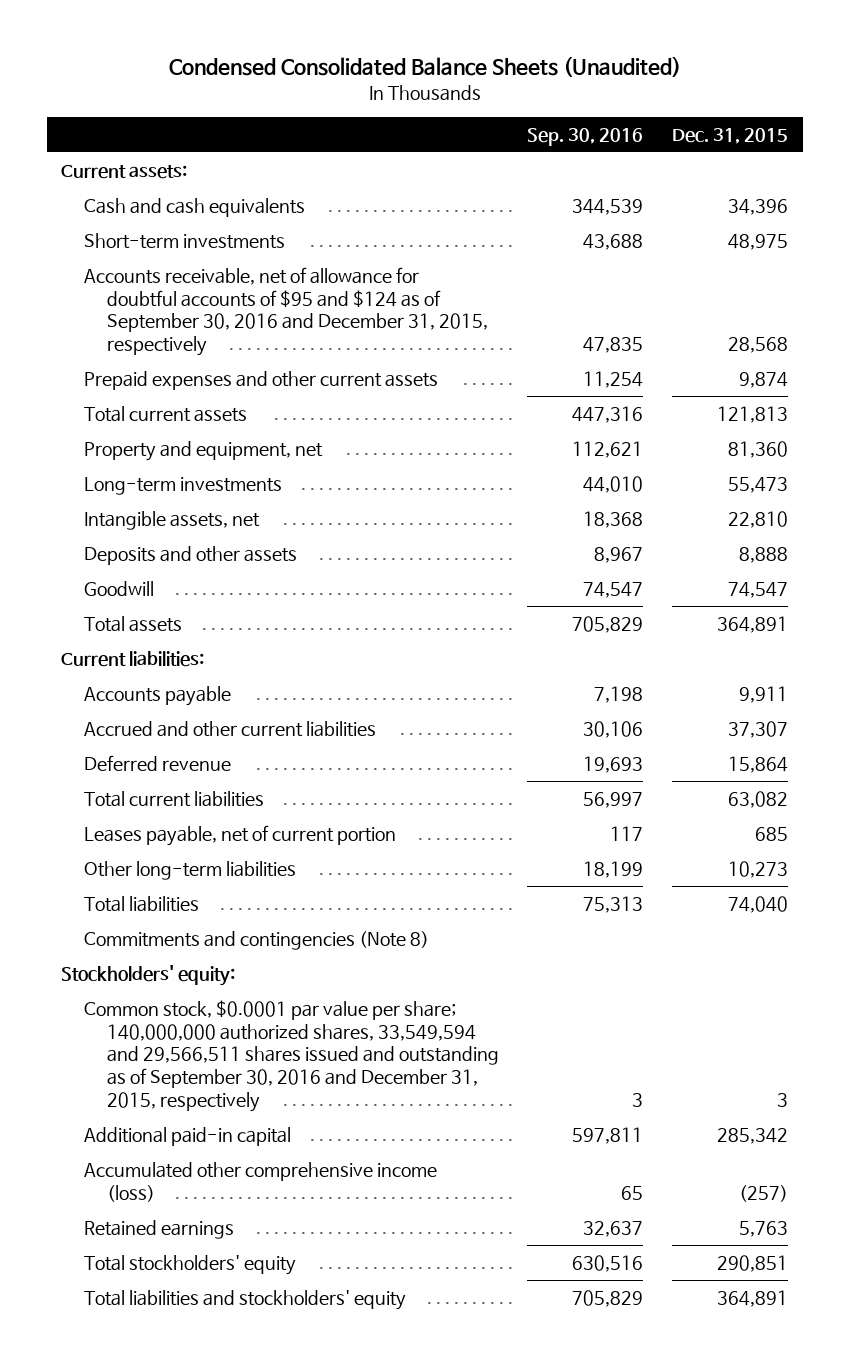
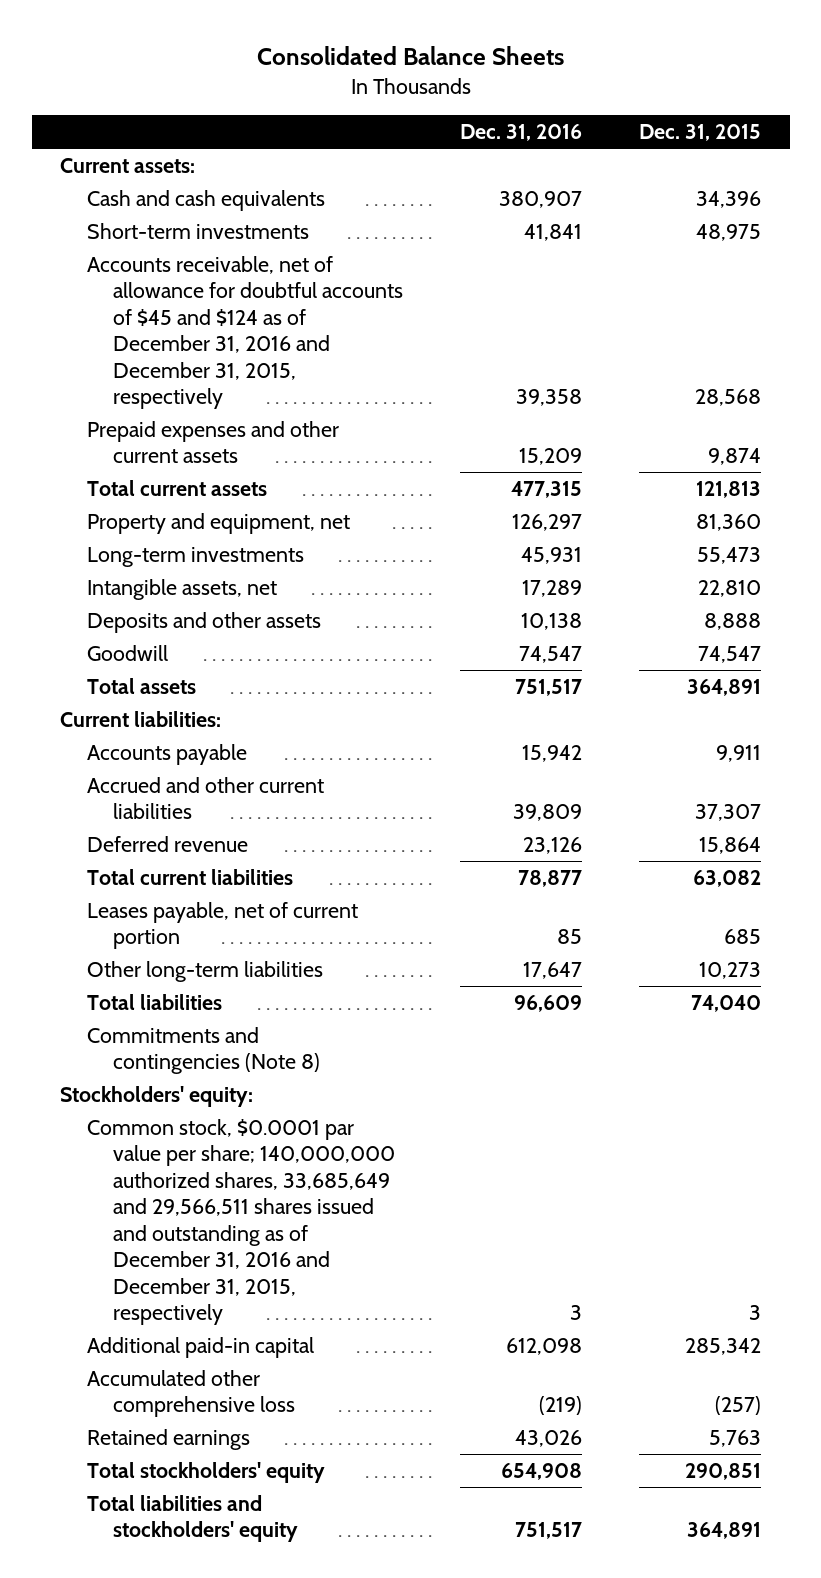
[168,56,681,78] Condensed Consolidated Balance Sheets (Unaudited) -> [256,45,564,65] Consolidated Balance Sheets
[527,127,644,146] Sep. 30, 2016 -> none
none -> [460,124,583,142] Dec. 31, 2016
[83,267,488,357] Accounts receivable, net of allowance for doubtful accounts of $95 and $124 as of September 30, 2016 and December 31, 2015, respectively -> [86,255,404,410] Accounts receivable, net of allowance for doubtful accounts of $45 and $124 as of December 31, 2016 and December 31, 2015, respectively
[83,1000,499,1112] Common stock, $0.0001 par value per share; 140,000,000 authorized shares, 33,549,594 and 29,566,511 shares issued and outstanding as of September 30, 2016 and December 31, 2015, respectively -> [86,1118,396,1326] Common stock, $0.0001 par value per share; 140,000,000 authorized shares, 33,685,649 and 29,566,511 shares issued and outstanding as of December 31, 2016 and December 31, 2015, respectively
[83,1162,437,1202] Accumulated other comprehensive income (loss) -> [86,1369,296,1418] Accumulated other comprehensive loss

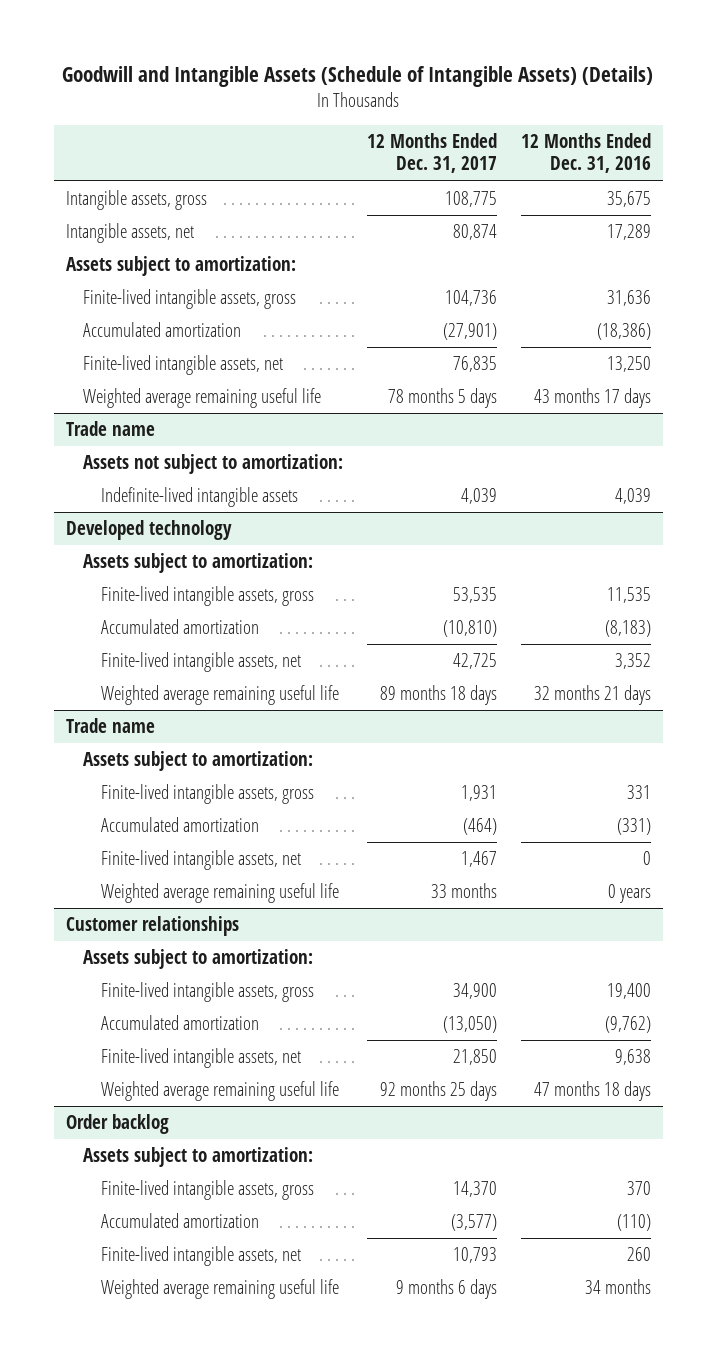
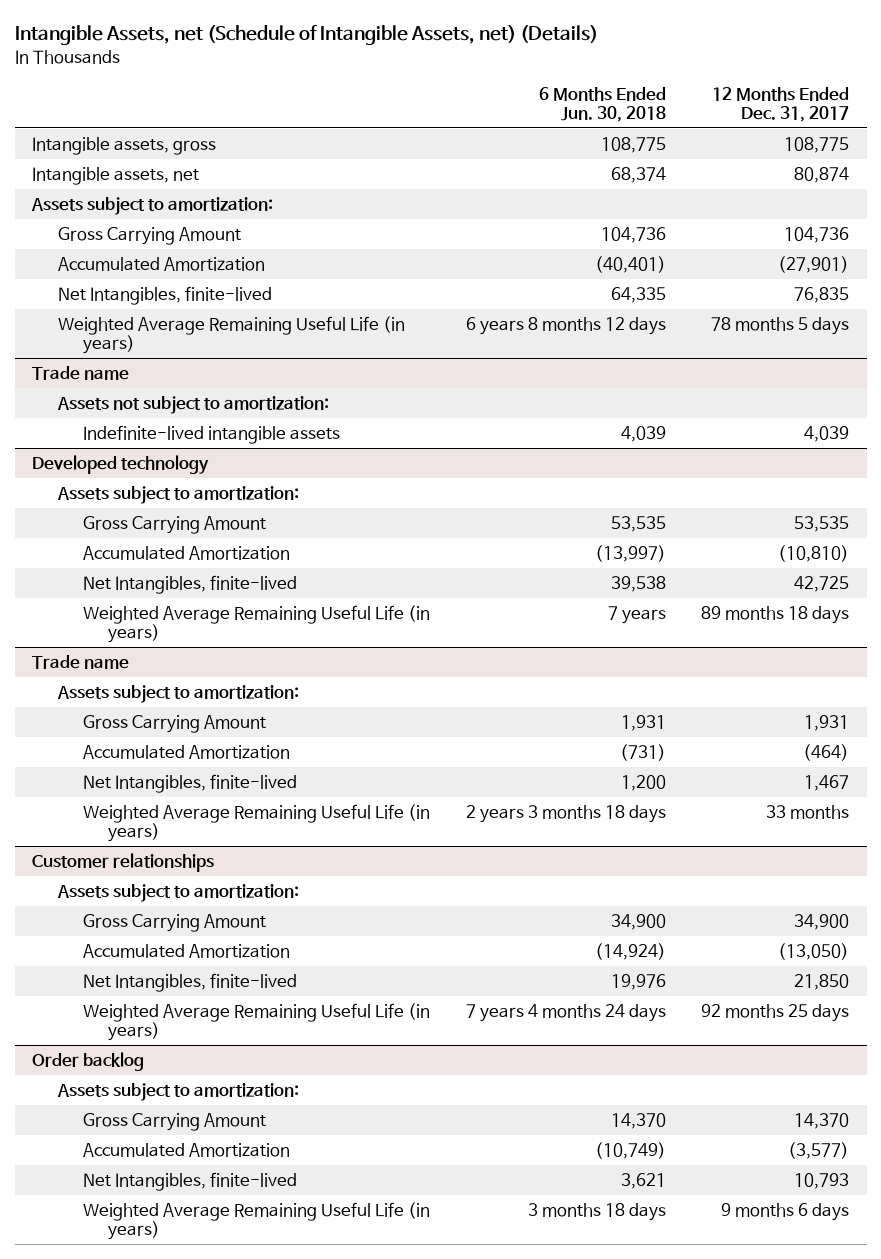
[62,66,654,88] Goodwill and Intangible Assets (Schedule of Intangible Assets) (Details) -> [14,25,598,46] Intangible Assets, net (Schedule of Intangible Assets, net) (Details)
[520,133,651,174] 12 Months Ended Dec. 31, 2016 -> none
none -> [538,86,666,123] 6 Months Ended Jun. 30, 2018
[83,289,297,310] Finite-lived intangible assets, gross -> [57,226,241,245] Gross Carrying Amount
[83,322,242,338] Accumulated amortization -> [57,256,265,271] Accumulated Amortization
[83,355,284,376] Finite-lived intangible assets, net -> [57,285,272,305] Net Intangibles, finite-lived
[83,388,322,409] Weighted average remaining useful life -> [57,315,405,354] Weighted Average Remaining Useful Life (in years)
[100,586,314,607] Finite-lived intangible assets, gross -> [83,515,267,534] Gross Carrying Amount
[100,619,259,635] Accumulated amortization -> [83,545,291,560] Accumulated Amortization
[100,652,301,673] Finite-lived intangible assets, net -> [83,574,298,594] Net Intangibles, finite-lived
[100,685,339,706] Weighted average remaining useful life -> [83,604,431,643] Weighted Average Remaining Useful Life (in years)
[100,784,314,805] Finite-lived intangible assets, gross -> [83,714,267,733] Gross Carrying Amount
[100,817,259,833] Accumulated amortization -> [83,744,291,759] Accumulated Amortization
[100,850,301,871] Finite-lived intangible assets, net -> [83,773,298,793] Net Intangibles, finite-lived
[100,883,339,904] Weighted average remaining useful life -> [83,803,431,842] Weighted Average Remaining Useful Life (in years)
[100,982,314,1003] Finite-lived intangible assets, gross -> [83,913,267,932] Gross Carrying Amount
[100,1015,259,1031] Accumulated amortization -> [83,943,291,958] Accumulated Amortization
[100,1048,301,1069] Finite-lived intangible assets, net -> [83,972,298,992] Net Intangibles, finite-lived
[100,1081,339,1102] Weighted average remaining useful life -> [83,1002,431,1041] Weighted Average Remaining Useful Life (in years)
[100,1180,314,1201] Finite-lived intangible assets, gross -> [83,1112,267,1131] Gross Carrying Amount
[100,1213,259,1229] Accumulated amortization -> [83,1142,291,1157] Accumulated Amortization
[100,1246,301,1267] Finite-lived intangible assets, net -> [83,1171,298,1191] Net Intangibles, finite-lived
[100,1279,339,1300] Weighted average remaining useful life -> [83,1201,431,1240] Weighted Average Remaining Useful Life (in years)

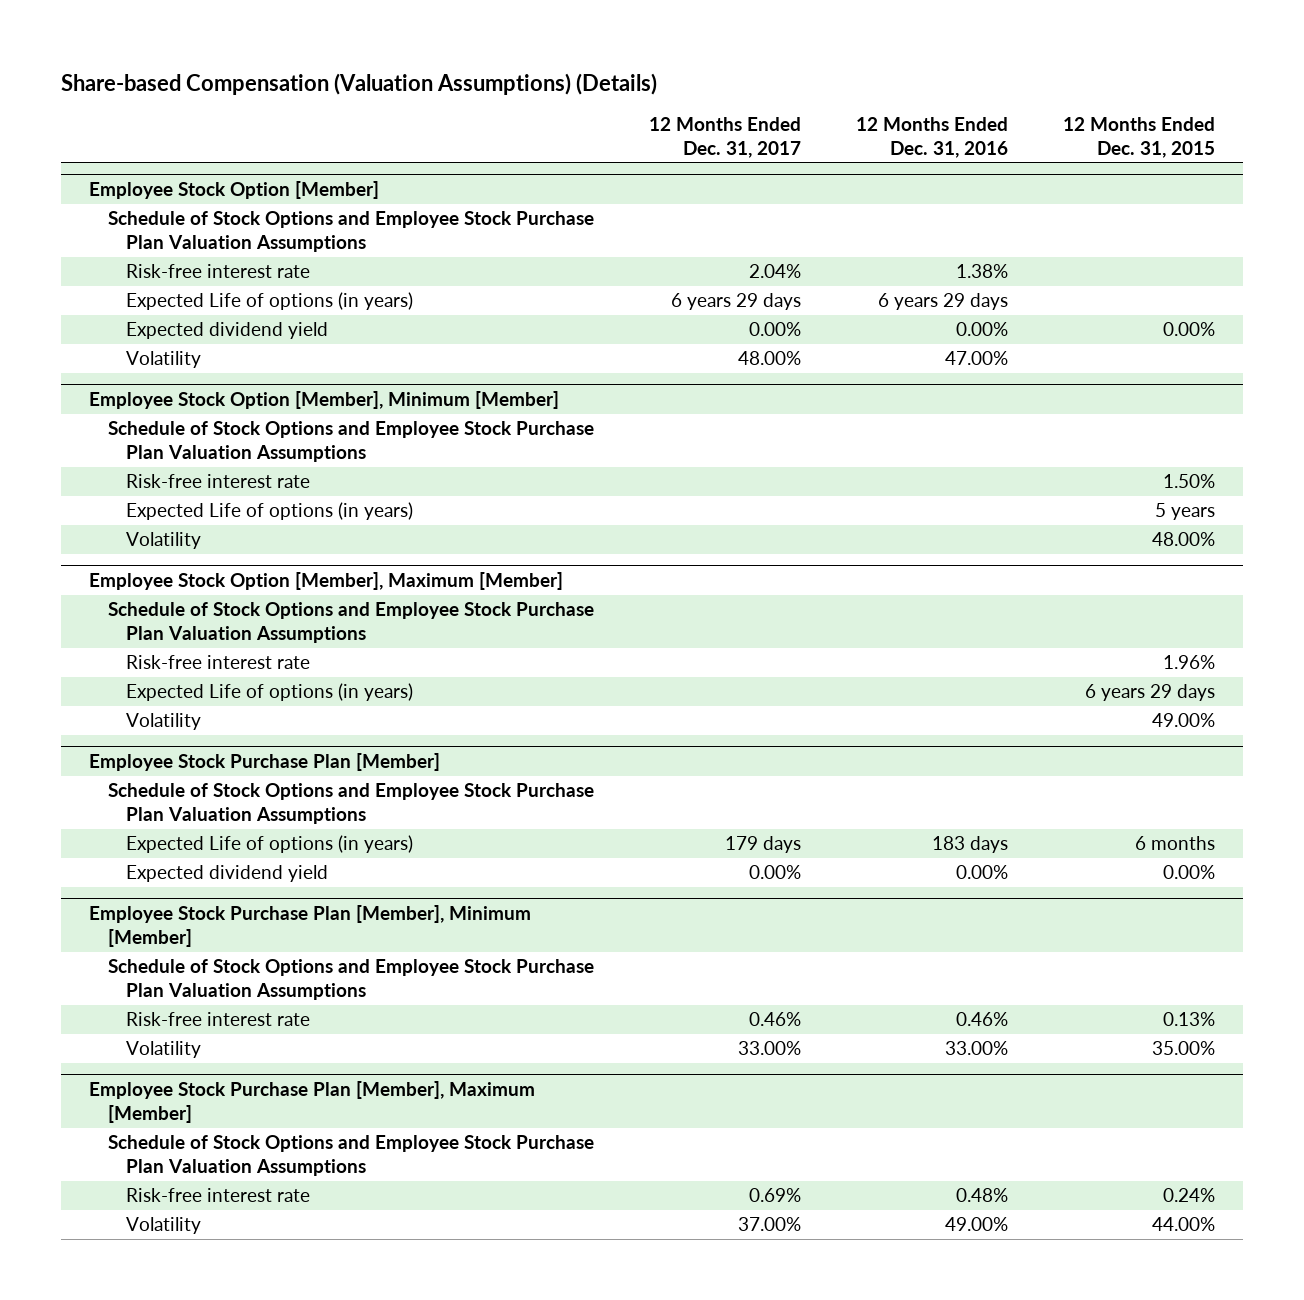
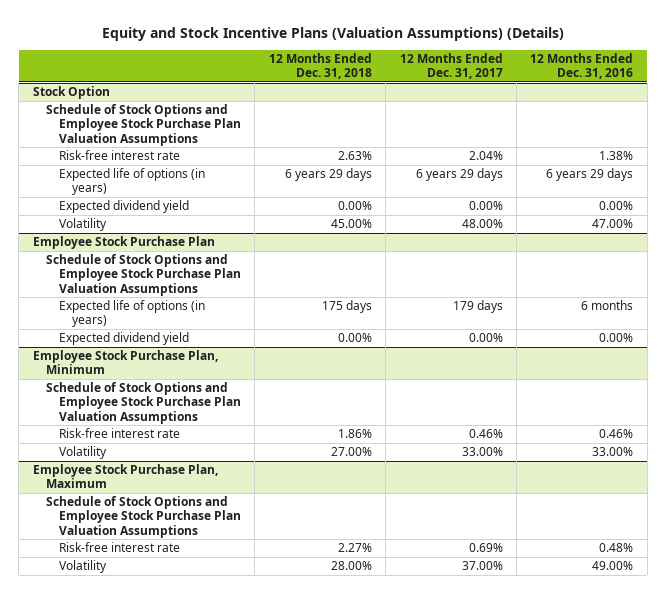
[61,72,658,95] Share-based Compensation (Valuation Assumptions) (Details) -> [102,26,565,41] Equity and Stock Incentive Plans (Valuation Assumptions) (Details)
[1063,116,1216,158] 12 Months Ended Dec. 31, 2015 -> none
none -> [268,52,372,80] 12 Months Ended Dec. 31, 2018
[88,181,379,200] Employee Stock Option [Member] -> [32,86,110,100] Stock Option
[126,292,414,311] Expected Life of options (in years) -> [58,168,205,196] Expected life of options (in years)
[88,391,559,410] Employee Stock Option [Member], Minimum [Member] -> none
[107,421,594,463] Schedule of Stock Options and Employee Stock Purchase Plan Valuation Assumptions -> none
[126,474,311,489] Risk-free interest rate -> none
[126,502,414,521] Expected Life of options (in years) -> none
[126,532,202,550] Volatility -> none
[88,572,563,591] Employee Stock Option [Member], Maximum [Member] -> none
[107,602,594,644] Schedule of Stock Options and Employee Stock Purchase Plan Valuation Assumptions -> none
[126,655,311,670] Risk-free interest rate -> none
[126,683,414,702] Expected Life of options (in years) -> none
[126,713,202,731] Volatility -> none
[88,753,440,772] Employee Stock Purchase Plan [Member] -> [32,236,215,250] Employee Stock Purchase Plan
[126,835,414,854] Expected Life of options (in years) -> [58,300,205,328] Expected life of options (in years)
[931,836,1008,854] 183 days -> [581,300,634,311] 6 months
[88,905,531,948] Employee Stock Purchase Plan [Member], Minimum [Member] -> [32,350,218,375] Employee Stock Purchase Plan, Minimum
[88,1081,535,1124] Employee Stock Purchase Plan [Member], Maximum [Member] -> [32,464,218,489] Employee Stock Purchase Plan, Maximum

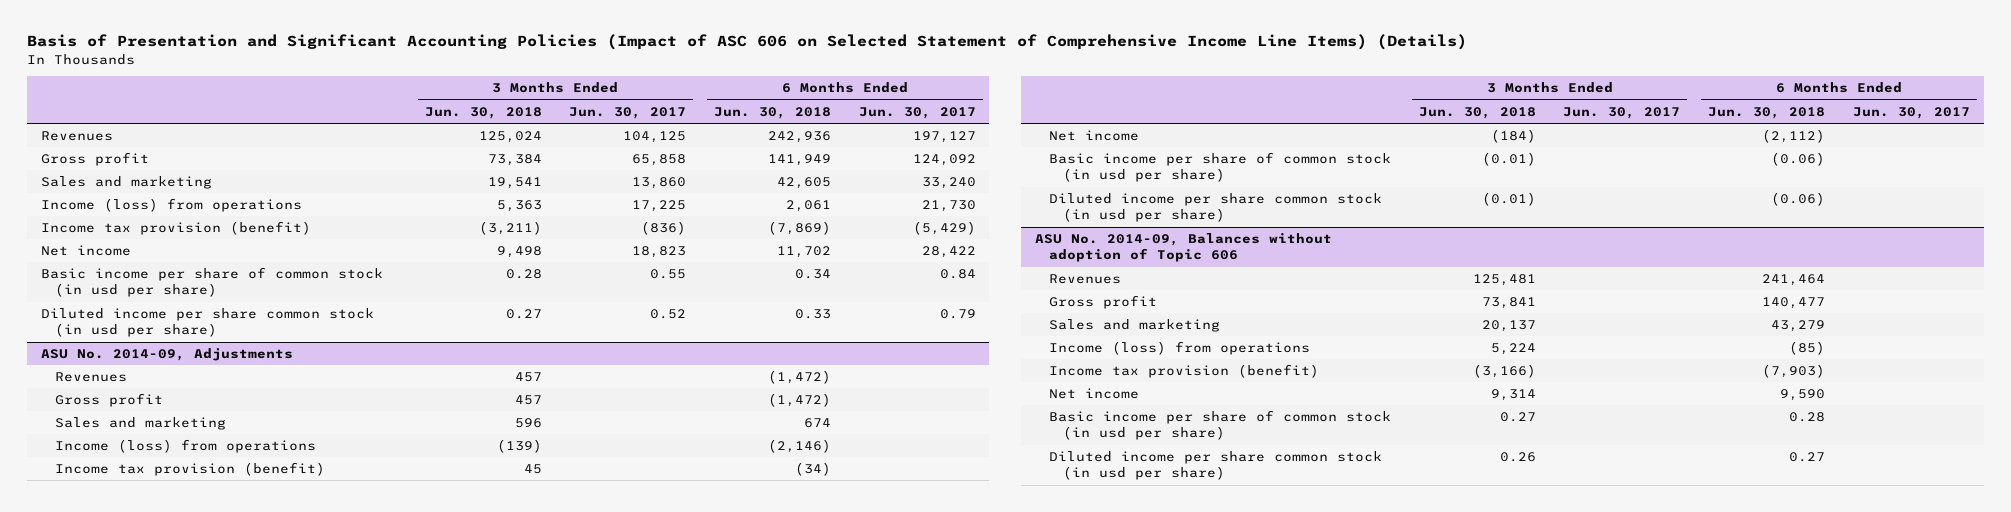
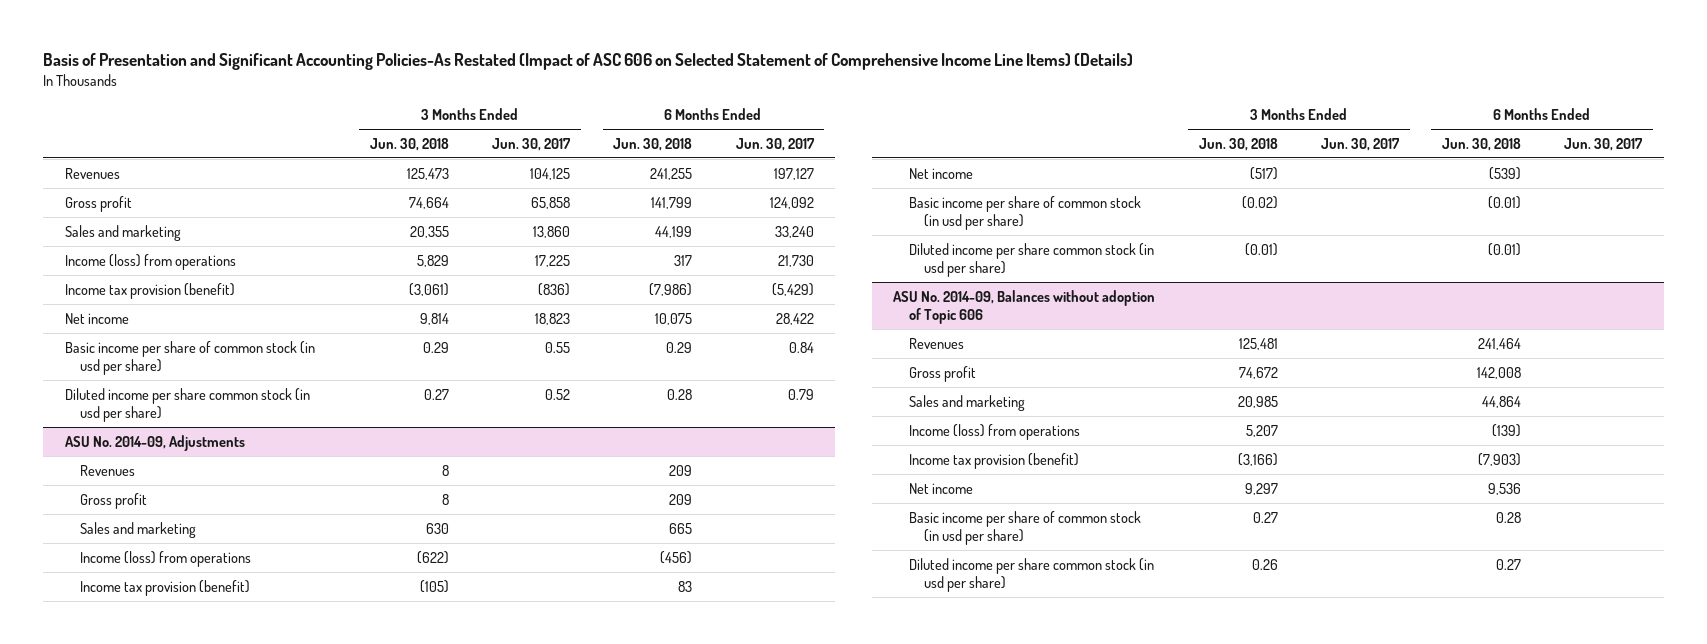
[26,34,1467,51] Basis of Presentation and Significant Accounting Policies (Impact of ASC 606 on Selected Statement of Comprehensive Income Line Items) (Details) -> [43,52,1134,70] Basis of Presentation and Significant Accounting Policies-As Restated (Impact of ASC 606 on Selected Statement of Comprehensive Income Line Items) (Details)
[478,131,542,144] 125,024 -> [406,167,449,180] 125,473
[767,131,831,144] 242,936 -> [650,167,693,180] 241,255
[487,154,542,167] 73,384 -> [408,196,449,209] 74,664
[767,154,831,167] 141,949 -> [651,196,693,209] 141,799
[487,177,542,190] 19,541 -> [409,225,449,238] 20,355
[776,177,831,190] 42,605 -> [655,225,693,238] 44,199
[496,200,542,213] 5,363 -> [416,254,449,267] 5,829
[785,200,831,213] 2,061 -> [674,254,693,266] 317
[478,221,542,236] (3,211) -> [408,282,449,296] (3,061)
[767,221,831,236] (7,869) -> [649,282,693,296] (7,986)
[496,246,542,259] 9,498 -> [419,312,449,325] 9,814
[776,246,831,259] 11,702 -> [655,312,693,325] 10,075
[505,269,542,280] 0.28 -> [422,341,449,353] 0.29
[794,269,831,280] 0.34 -> [666,341,693,353] 0.29
[794,309,831,320] 0.33 -> [667,388,693,400] 0.28
[514,372,542,383] 457 -> [441,464,449,476] 8
[767,370,831,385] (1,472) -> [669,464,693,476] 209
[514,395,542,406] 457 -> [441,493,449,505] 8
[767,393,831,408] (1,472) -> [669,493,693,505] 209
[514,418,542,429] 596 -> [425,522,449,534] 630
[803,418,831,429] 674 -> [669,522,693,534] 665
[496,439,542,454] (139) -> [416,550,449,564] (622)
[767,439,831,454] (2,146) -> [660,550,693,564] (456)
[523,464,542,475] 45 -> [419,579,449,593] (105)
[794,462,831,477] (34) -> [678,580,693,592] 83
[1490,129,1536,144] (184) -> [1249,166,1278,180] (517)
[1762,129,1826,144] (2,112) -> [1488,166,1521,180] (539)
[1481,152,1536,167] (0.01) -> [1241,195,1278,209] (0.02)
[1771,152,1826,167] (0.06) -> [1487,195,1521,209] (0.01)
[1771,192,1826,207] (0.06) -> [1487,242,1521,256] (0.01)
[1481,297,1536,310] 73,841 -> [1238,366,1278,379] 74,672
[1762,297,1826,310] 140,477 -> [1476,366,1521,379] 142,008
[1481,320,1536,333] 20,137 -> [1237,395,1278,408] 20,985
[1771,320,1826,333] 43,279 -> [1481,395,1521,408] 44,864
[1490,343,1536,356] 5,224 -> [1245,424,1278,437] 5,207
[1789,341,1826,356] (85) -> [1491,423,1521,437] (139)
[1490,389,1536,402] 9,314 -> [1244,482,1278,495] 9,297
[1780,389,1826,402] 9,590 -> [1487,482,1521,495] 9,536

